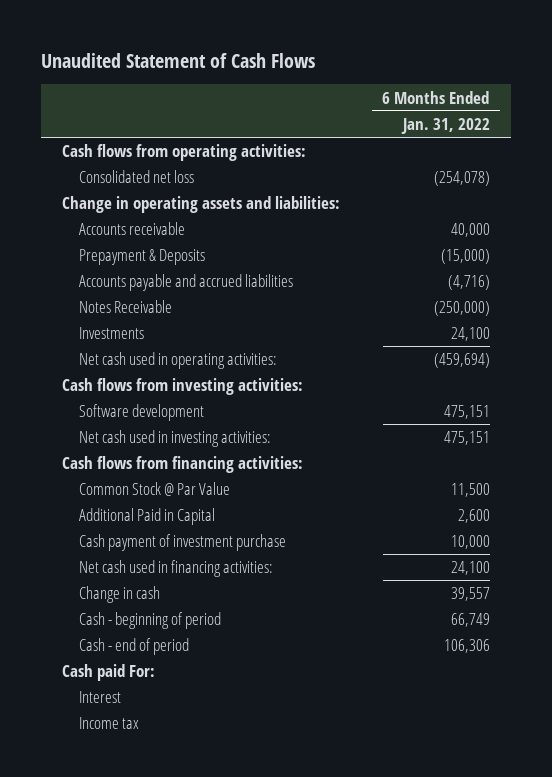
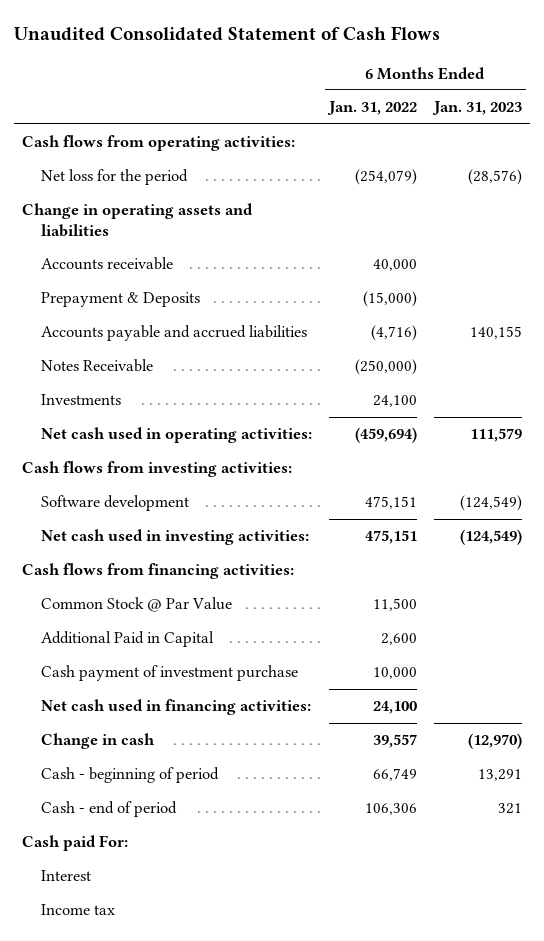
[41,52,316,68] Unaudited Statement of Cash Flows -> [14,25,441,41] Unaudited Consolidated Statement of Cash Flows
none -> [431,101,522,116] Jan. 31, 2023
[78,170,194,184] Consolidated net loss -> [41,169,189,186] Net loss for the period
[433,171,490,187] (254,078) -> [355,169,418,186] (254,079)
[62,196,341,214] Change in operating assets and liabilities: -> [22,203,254,237] Change in operating assets and liabilities

